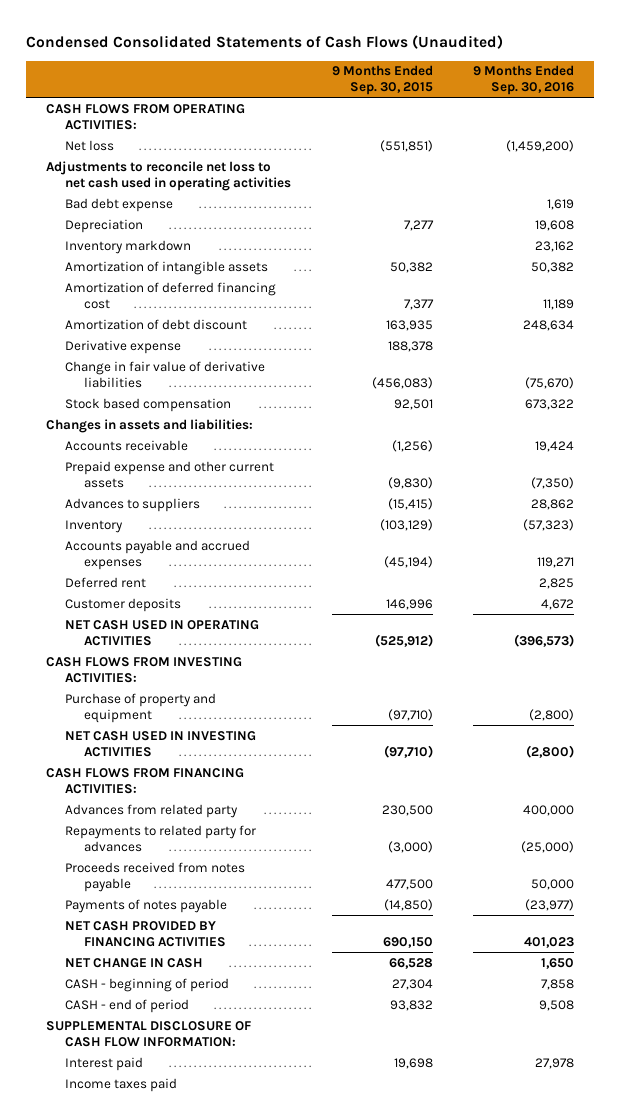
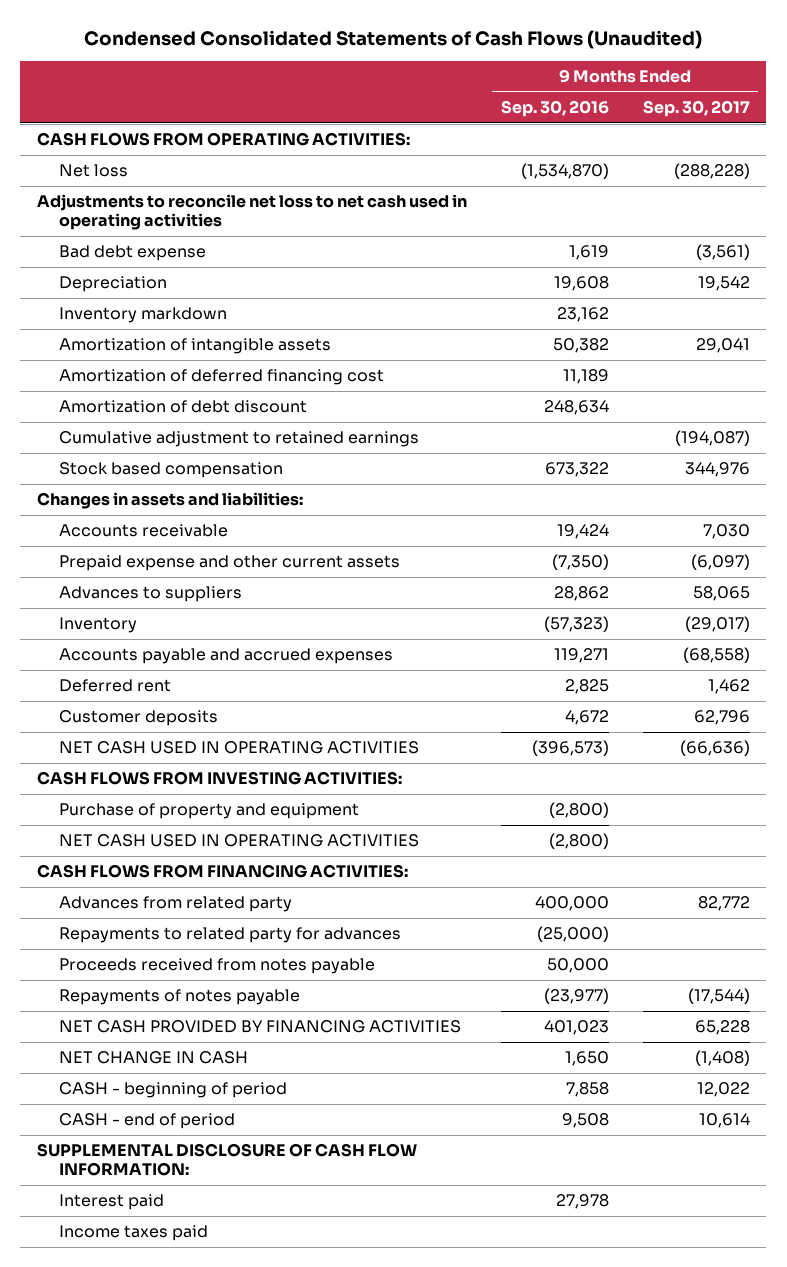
[331,65,433,96] 9 Months Ended Sep. 30, 2015 -> none
none -> [642,100,750,118] Sep. 30, 2017
[505,139,574,152] (1,459,200) -> [520,163,609,180] (1,534,870)
[65,339,182,354] Derivative expense -> none
[65,360,266,388] Change in fair value of derivative liabilities -> none
none -> [59,431,420,448] Cumulative adjustment to retained earnings
[65,730,257,757] NET CASH USED IN INVESTING ACTIVITIES -> [59,834,420,848] NET CASH USED IN OPERATING ACTIVITIES
[65,898,228,913] Payments of notes payable -> [59,989,301,1006] Repayments of notes payable

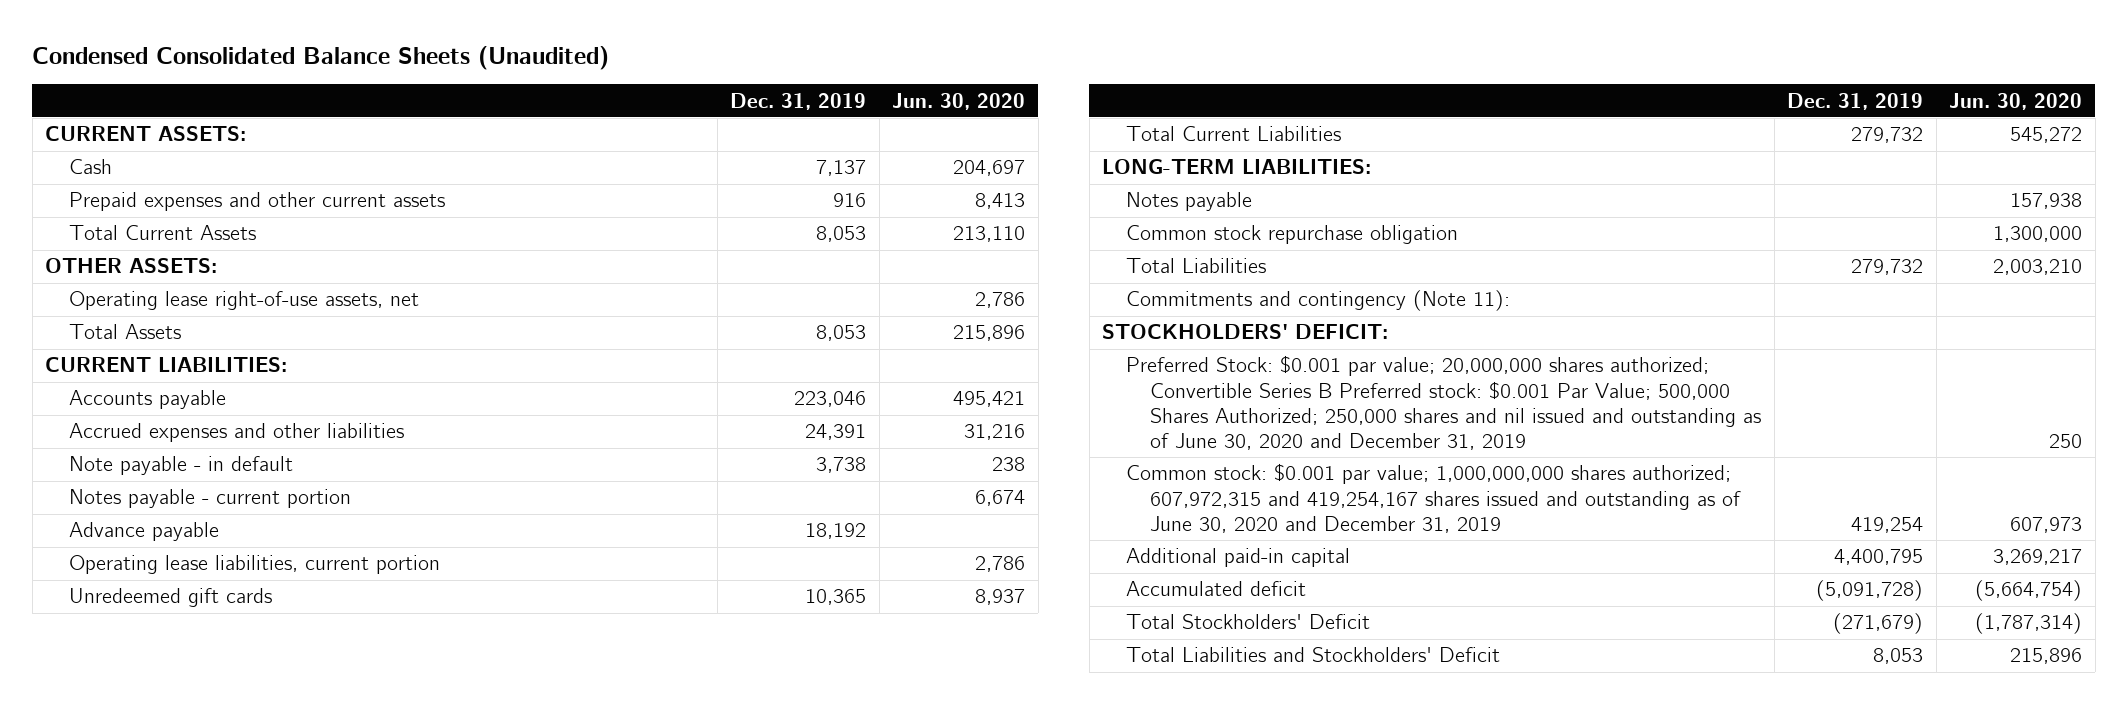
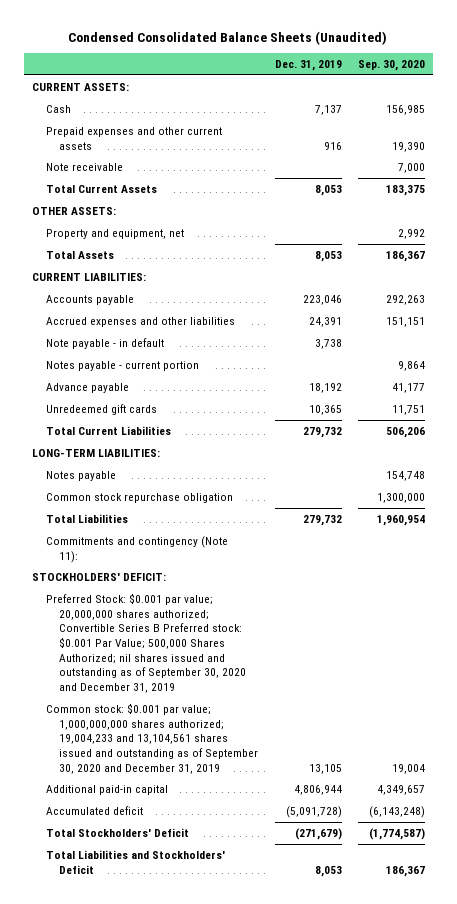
[892,92,1026,110] Jun. 30, 2020 -> none
none -> [358,60,426,72] Sep. 30, 2020
none -> [45,162,123,171] Note receivable
[69,291,420,311] Operating lease right-of-use assets, net -> none
none -> [45,228,184,239] Property and equipment, net
[69,555,441,575] Operating lease liabilities, current portion -> none
[1126,355,1762,451] Preferred Stock: $0.001 par value; 20,000,000 shares authorized; Convertible Series B Preferred stock: $0.001 Par Value; 500,000 Shares Authorized; 250,000 shares and nil issued and outstanding as of June 30, 2020 and December 31, 2019 -> [45,592,247,693] Preferred Stock: $0.001 par value; 20,000,000 shares authorized; Convertible Series B Preferred stock: $0.001 Par Value; 500,000 Shares Authorized; nil shares issued and outstanding as of September 30, 2020 and December 31, 2019
[1126,463,1742,533] Common stock: $0.001 par value; 1,000,000,000 shares authorized; 607,972,315 and 419,254,167 shares issued and outstanding as of June 30, 2020 and December 31, 2019 -> [45,702,259,774] Common stock: $0.001 par value; 1,000,000,000 shares authorized; 19,004,233 and 13,104,561 shares issued and outstanding as of September 30, 2020 and December 31, 2019
[1851,516,1924,533] 419,254 -> [308,763,342,774] 13,105
[1834,549,1924,566] 4,400,795 -> [293,784,342,795] 4,806,944

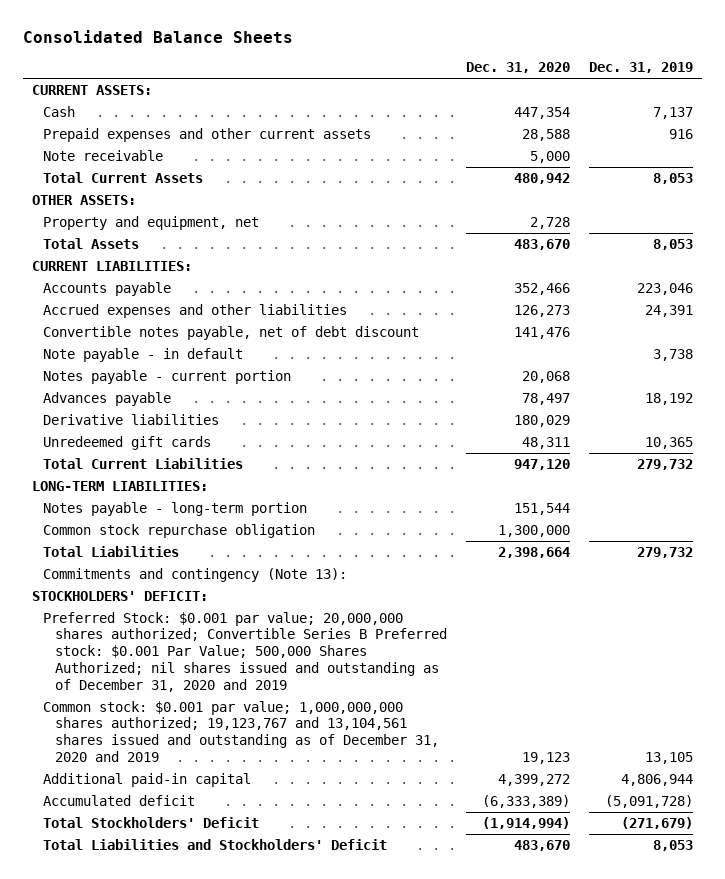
[68,30,388,45] Condensed Consolidated Balance Sheets (Unaudited) -> [22,30,293,44] Consolidated Balance Sheets
[358,60,426,72] Sep. 30, 2020 -> none
none -> [465,62,570,74] Dec. 31, 2020
none -> [43,325,420,340] Convertible notes payable, net of debt discount
[45,382,129,393] Advance payable -> [43,391,172,406] Advances payable
none -> [43,413,220,425] Derivative liabilities
[45,470,116,481] Notes payable -> [43,501,308,516] Notes payable - long-term portion
[45,535,228,563] Commitments and contingency (Note 11): -> [43,567,348,582] Commitments and contingency (Note 13):
[45,592,247,693] Preferred Stock: $0.001 par value; 20,000,000 shares authorized; Convertible Series B Preferred stock: $0.001 Par Value; 500,000 Shares Authorized; nil shares issued and outstanding as of September 30, 2020 and December 31, 2019 -> [43,611,447,692] Preferred Stock: $0.001 par value; 20,000,000 shares authorized; Convertible Series B Preferred stock: $0.001 Par Value; 500,000 Shares Authorized; nil shares issued and outstanding as of December 31, 2020 and 2019
[45,702,259,774] Common stock: $0.001 par value; 1,000,000,000 shares authorized; 19,004,233 and 13,104,561 shares issued and outstanding as of September 30, 2020 and December 31, 2019 -> [43,700,439,763] Common stock: $0.001 par value; 1,000,000,000 shares authorized; 19,123,767 and 13,104,561 shares issued and outstanding as of December 31, 2020 and 2019

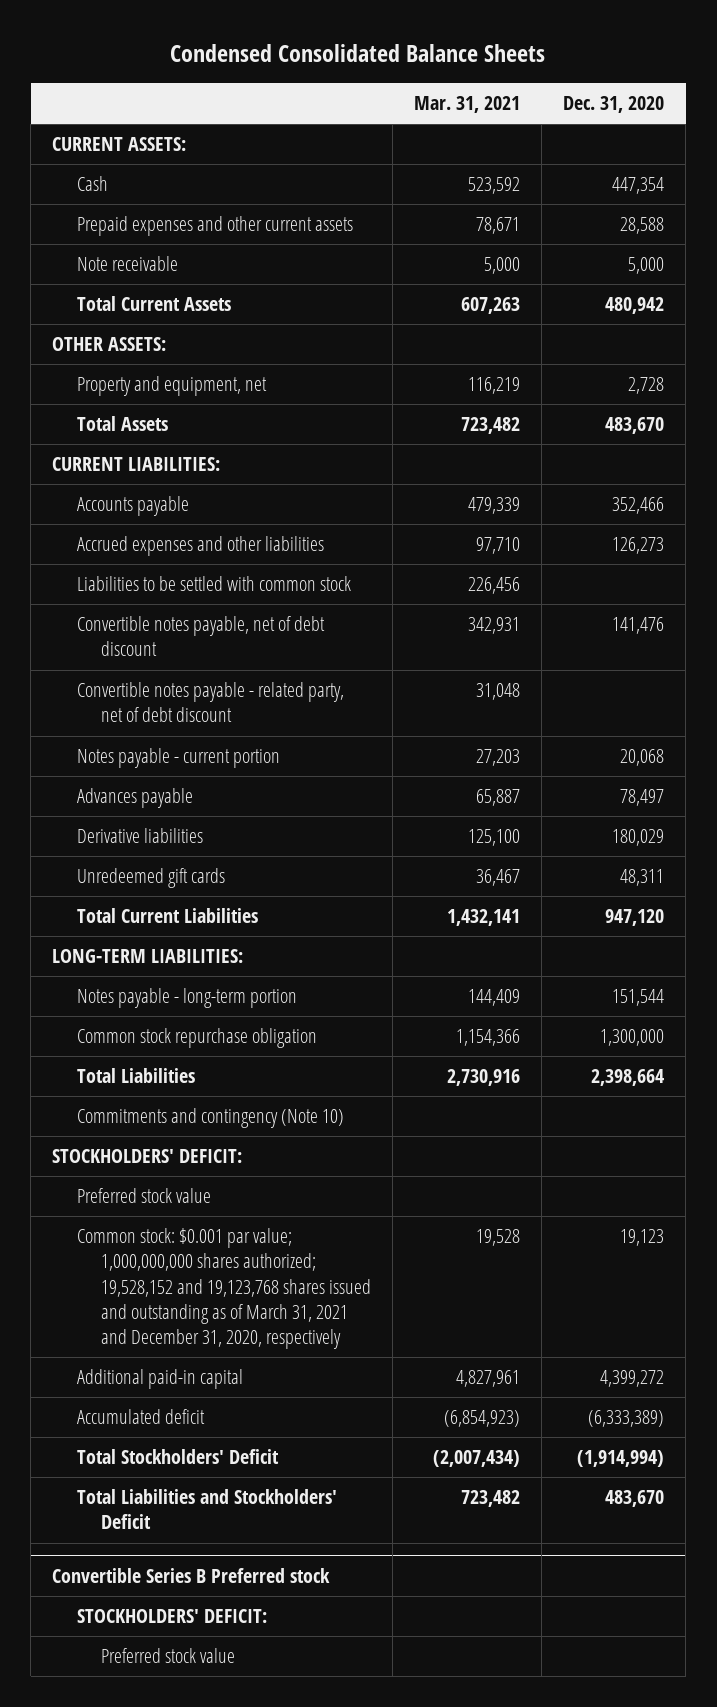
[22,30,293,44] Consolidated Balance Sheets -> [170,44,546,63] Condensed Consolidated Balance Sheets
[588,62,693,74] Dec. 31, 2019 -> none
none -> [413,96,520,114] Mar. 31, 2021
none -> [76,576,351,592] Liabilities to be settled with common stock
[43,347,244,362] Note payable - in default -> none
none -> [76,682,344,723] Convertible notes payable - related party, net of debt discount
[43,567,348,582] Commitments and contingency (Note 13): -> [76,1108,344,1129] Commitments and contingency (Note 10)
[43,611,447,692] Preferred Stock: $0.001 par value; 20,000,000 shares authorized; Convertible Series B Preferred stock: $0.001 Par Value; 500,000 Shares Authorized; nil shares issued and outstanding as of December 31, 2020 and 2019 -> [76,1188,211,1204] Preferred stock value
[43,700,439,763] Common stock: $0.001 par value; 1,000,000,000 shares authorized; 19,123,767 and 13,104,561 shares issued and outstanding as of December 31, 2020 and 2019 -> [76,1228,371,1349] Common stock: $0.001 par value; 1,000,000,000 shares authorized; 19,528,152 and 19,123,768 shares issued and outstanding as of March 31, 2021 and December 31, 2020, respectively
none -> [52,1567,331,1583] Convertible Series B Preferred stock
none -> [76,1609,267,1624] STOCKHOLDERS' DEFICIT:
none -> [100,1648,235,1664] Preferred stock value

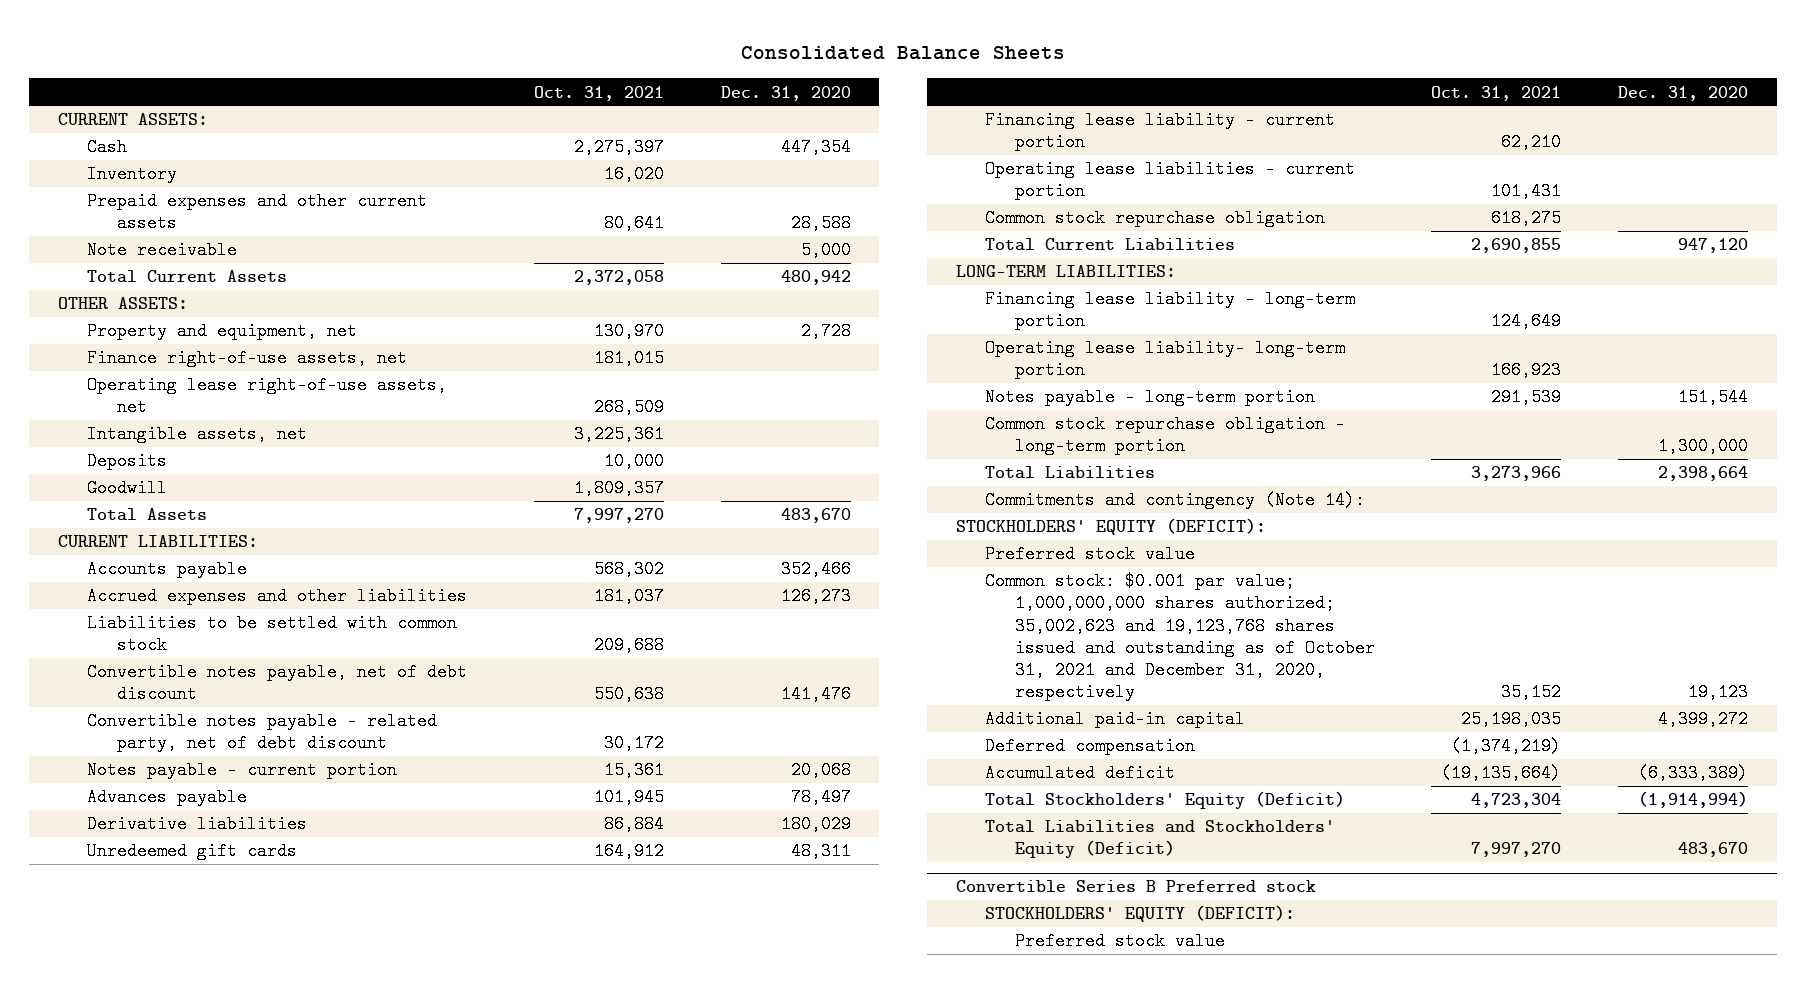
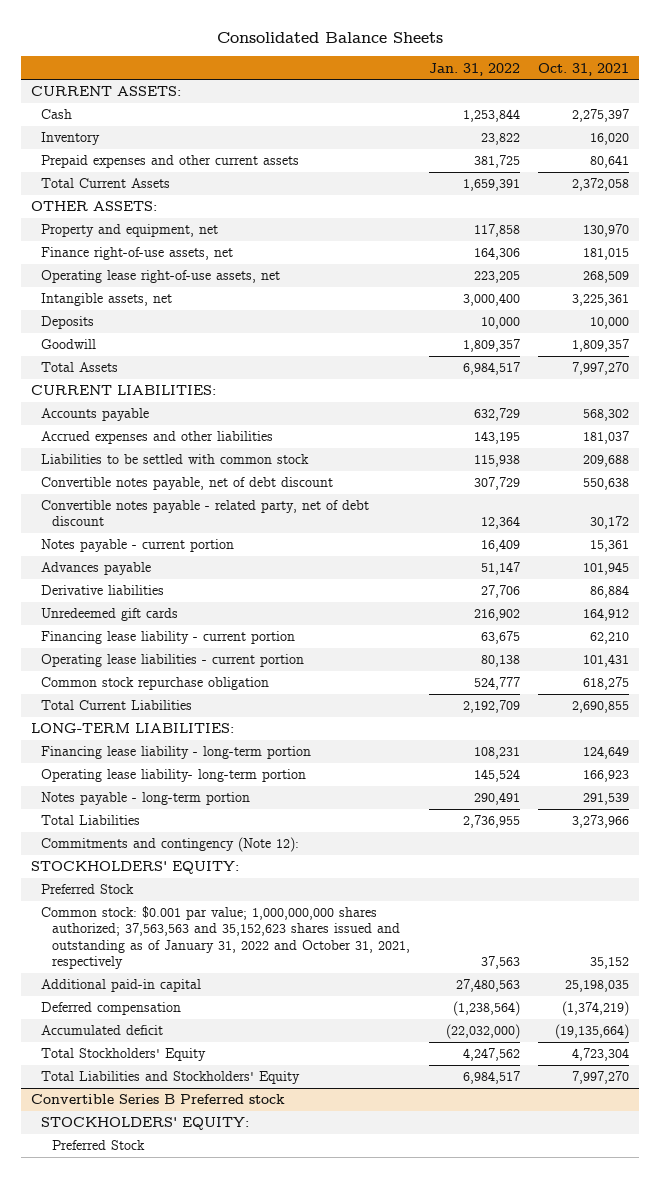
[720,85,851,101] Dec. 31, 2020 -> none
none -> [428,62,520,76] Jan. 31, 2022
[87,241,238,260] Note receivable -> none
[985,415,1346,456] Common stock repurchase obligation - long-term portion -> none
[985,491,1366,510] Commitments and contingency (Note 14): -> [41,837,300,853] Commitments and contingency (Note 12):
[955,518,1266,536] STOCKHOLDERS' EQUITY (DEFICIT): -> [30,861,239,875] STOCKHOLDERS' EQUITY:
[985,545,1196,564] Preferred stock value -> [41,884,135,895] Preferred Stock
[985,572,1375,702] Common stock: $0.001 par value; 1,000,000,000 shares authorized; 35,002,623 and 19,123,768 shares issued and outstanding as of October 31, 2021 and December 31, 2020, respectively -> [41,906,411,969] Common stock: $0.001 par value; 1,000,000,000 shares authorized; 37,563,563 and 35,152,623 shares issued and outstanding as of January 31, 2022 and October 31, 2021, respectively
[985,791,1346,810] Total Stockholders' Equity (Deficit) -> [41,1048,207,1062] Total Stockholders' Equity
[985,820,1336,859] Total Liabilities and Stockholders' Equity (Deficit) -> [41,1071,301,1085] Total Liabilities and Stockholders' Equity
[985,905,1296,923] STOCKHOLDERS' EQUITY (DEFICIT): -> [41,1117,250,1131] STOCKHOLDERS' EQUITY:
[1014,932,1225,951] Preferred stock value -> [52,1140,146,1151] Preferred Stock

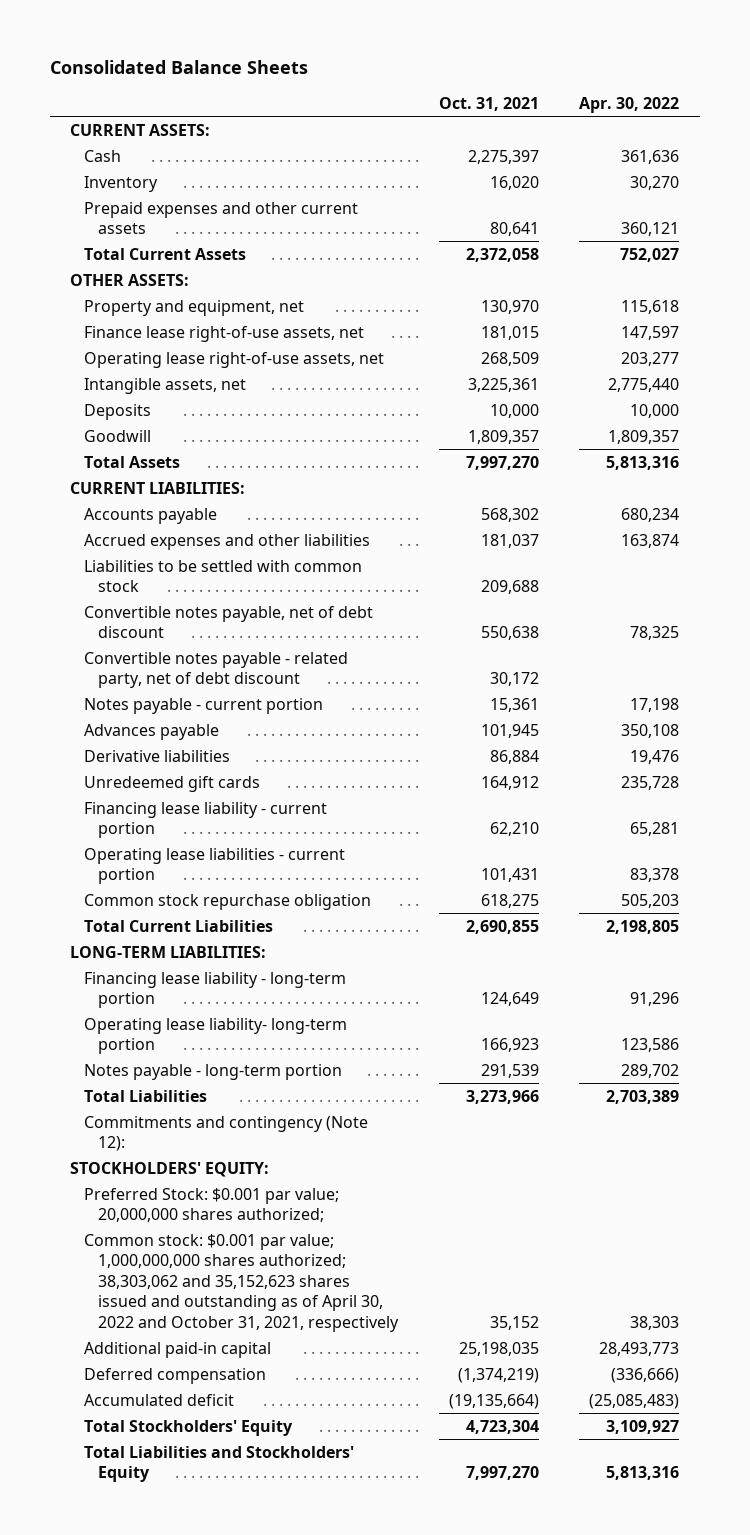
[428,62,520,76] Jan. 31, 2022 -> none
none -> [579,96,680,113] Apr. 30, 2022
[41,247,234,261] Finance right-of-use assets, net -> [84,325,365,342] Finance lease right-of-use assets, net
[41,884,135,895] Preferred Stock -> [84,1187,340,1223] Preferred Stock: $0.001 par value; 20,000,000 shares authorized;
[41,906,411,969] Common stock: $0.001 par value; 1,000,000,000 shares authorized; 37,563,563 and 35,152,623 shares issued and outstanding as of January 31, 2022 and October 31, 2021, respectively -> [84,1233,400,1332] Common stock: $0.001 par value; 1,000,000,000 shares authorized; 38,303,062 and 35,152,623 shares issued and outstanding as of April 30, 2022 and October 31, 2021, respectively
[30,1094,285,1105] Convertible Series B Preferred stock -> none
[41,1117,250,1131] STOCKHOLDERS' EQUITY: -> none
[52,1140,146,1151] Preferred Stock -> none

